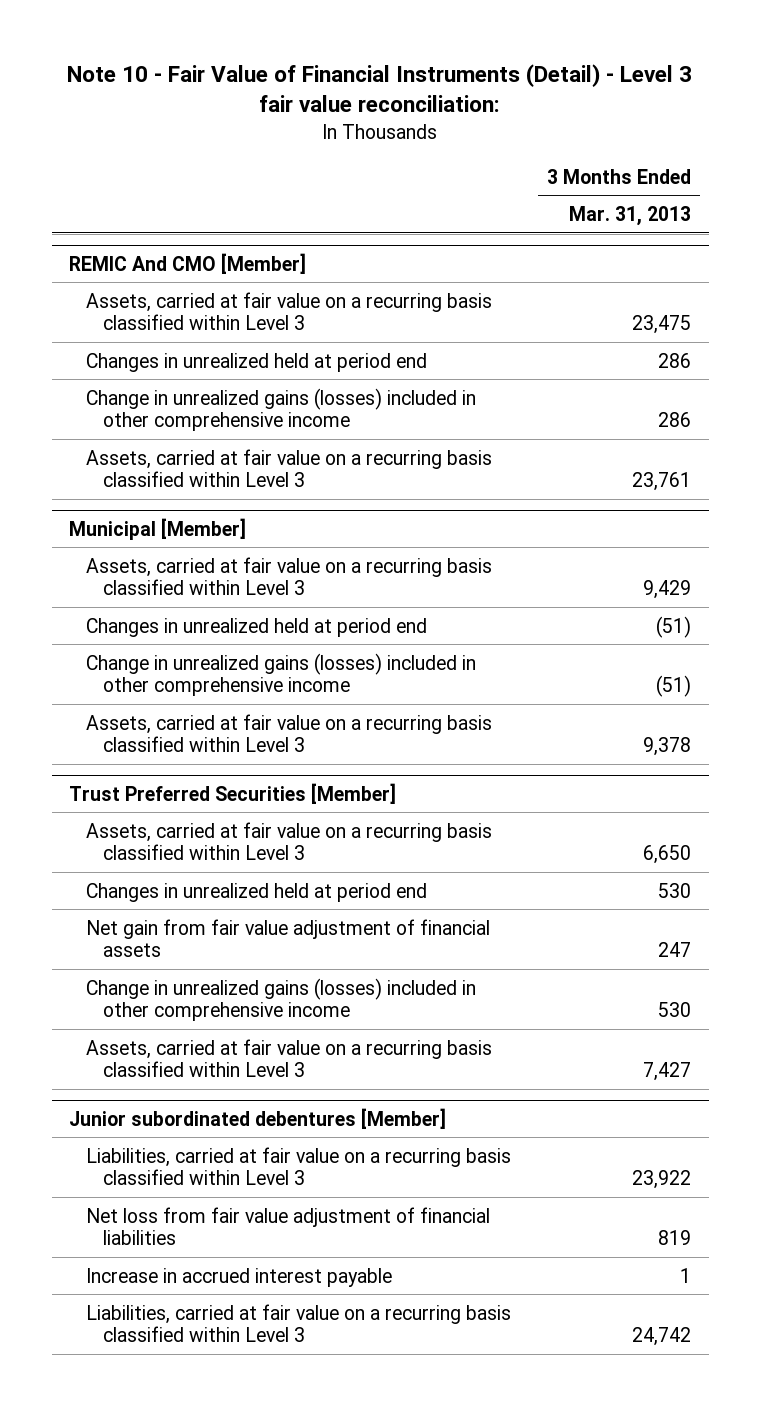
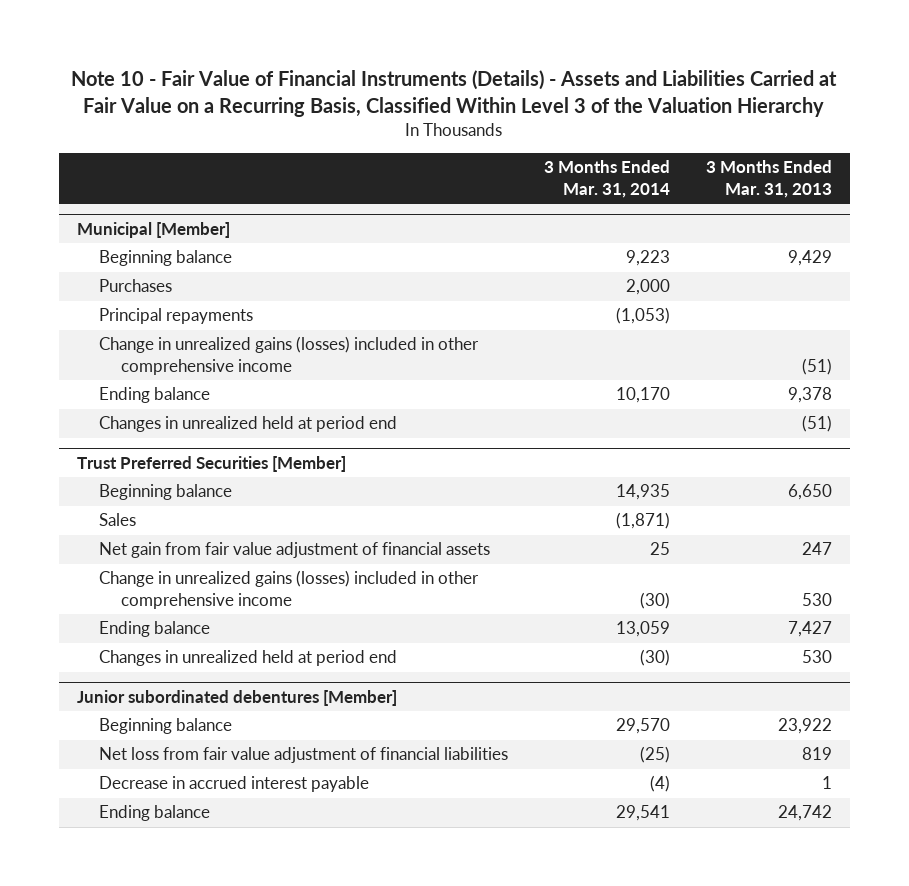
[67,63,693,113] Note 10 - Fair Value of Financial Instruments (Detail) - Level 3 fair value reconciliation: -> [71,69,838,117] Note 10 - Fair Value of Financial Instruments (Details) - Assets and Liabilities Carried at Fair Value on a Recurring Basis, Classified Within Level 3 of the Valuation Hierarchy
none -> [543,160,670,198] 3 Months Ended Mar. 31, 2014
[69,252,307,274] REMIC And CMO [Member] -> none
[86,291,493,331] Assets, carried at fair value on a recurring basis classified within Level 3 -> none
[86,352,428,372] Changes in unrealized held at period end -> none
[86,387,477,432] Change in unrealized gains (losses) included in other comprehensive income -> none
[86,448,493,488] Assets, carried at fair value on a recurring basis classified within Level 3 -> none
[86,556,493,596] Assets, carried at fair value on a recurring basis classified within Level 3 -> [99,250,233,267] Beginning balance
none -> [99,279,173,293] Purchases
none -> [99,308,254,325] Principal repayments
[86,713,493,753] Assets, carried at fair value on a recurring basis classified within Level 3 -> [99,387,211,404] Ending balance
[86,617,428,637] Changes in unrealized held at period end -> [99,416,398,433] Changes in unrealized held at period end
[86,821,493,861] Assets, carried at fair value on a recurring basis classified within Level 3 -> [99,484,233,501] Beginning balance
none -> [99,513,137,527] Sales
[86,1038,493,1078] Assets, carried at fair value on a recurring basis classified within Level 3 -> [99,621,211,638] Ending balance
[86,882,428,902] Changes in unrealized held at period end -> [99,650,398,667] Changes in unrealized held at period end
[86,1146,512,1186] Liabilities, carried at fair value on a recurring basis classified within Level 3 -> [99,718,233,735] Beginning balance
[86,1267,393,1287] Increase in accrued interest payable -> [99,776,370,793] Decrease in accrued interest payable
[86,1303,512,1343] Liabilities, carried at fair value on a recurring basis classified within Level 3 -> [99,805,211,822] Ending balance

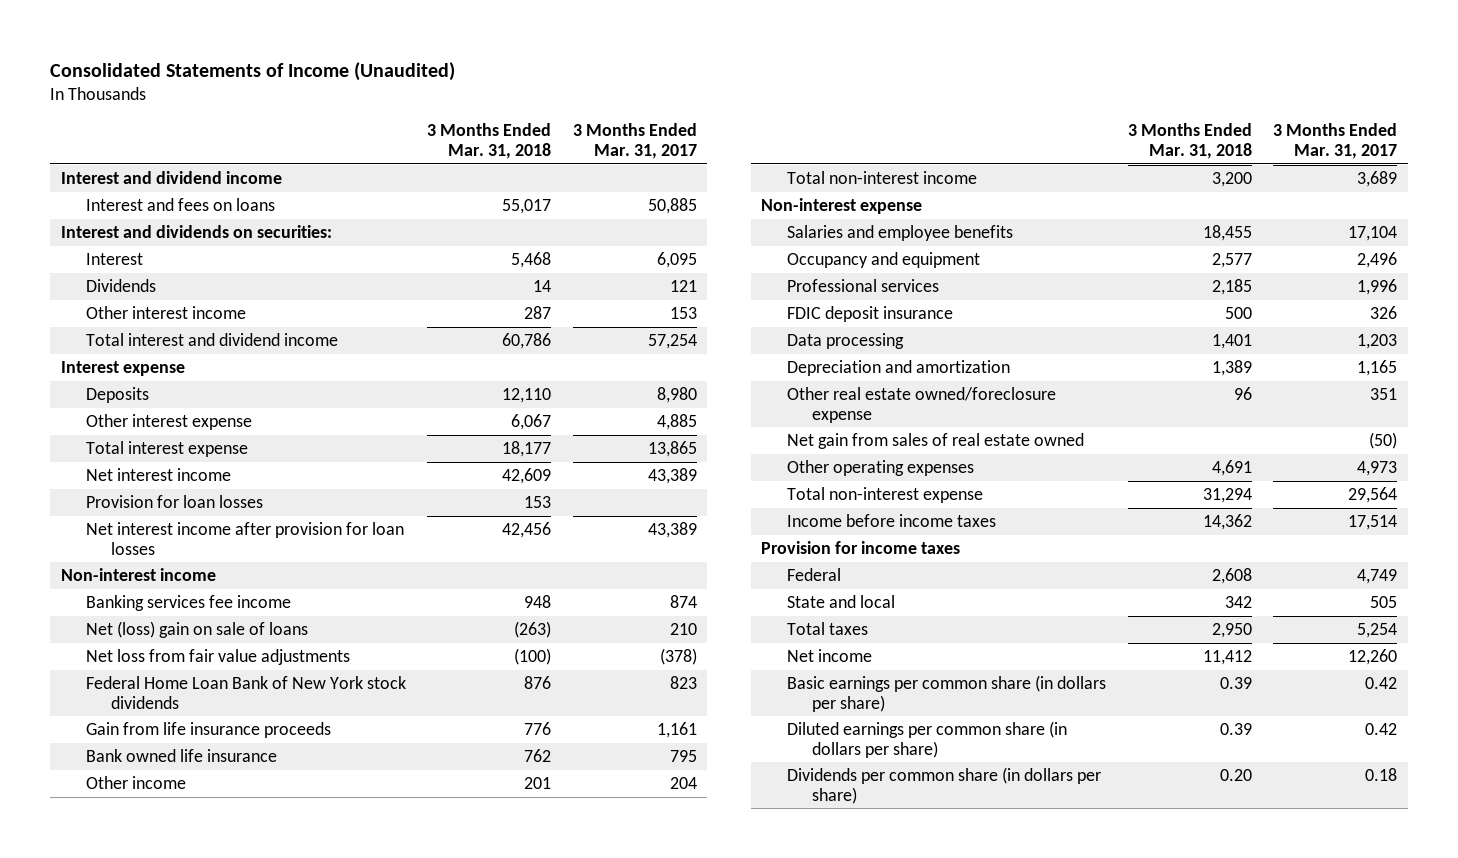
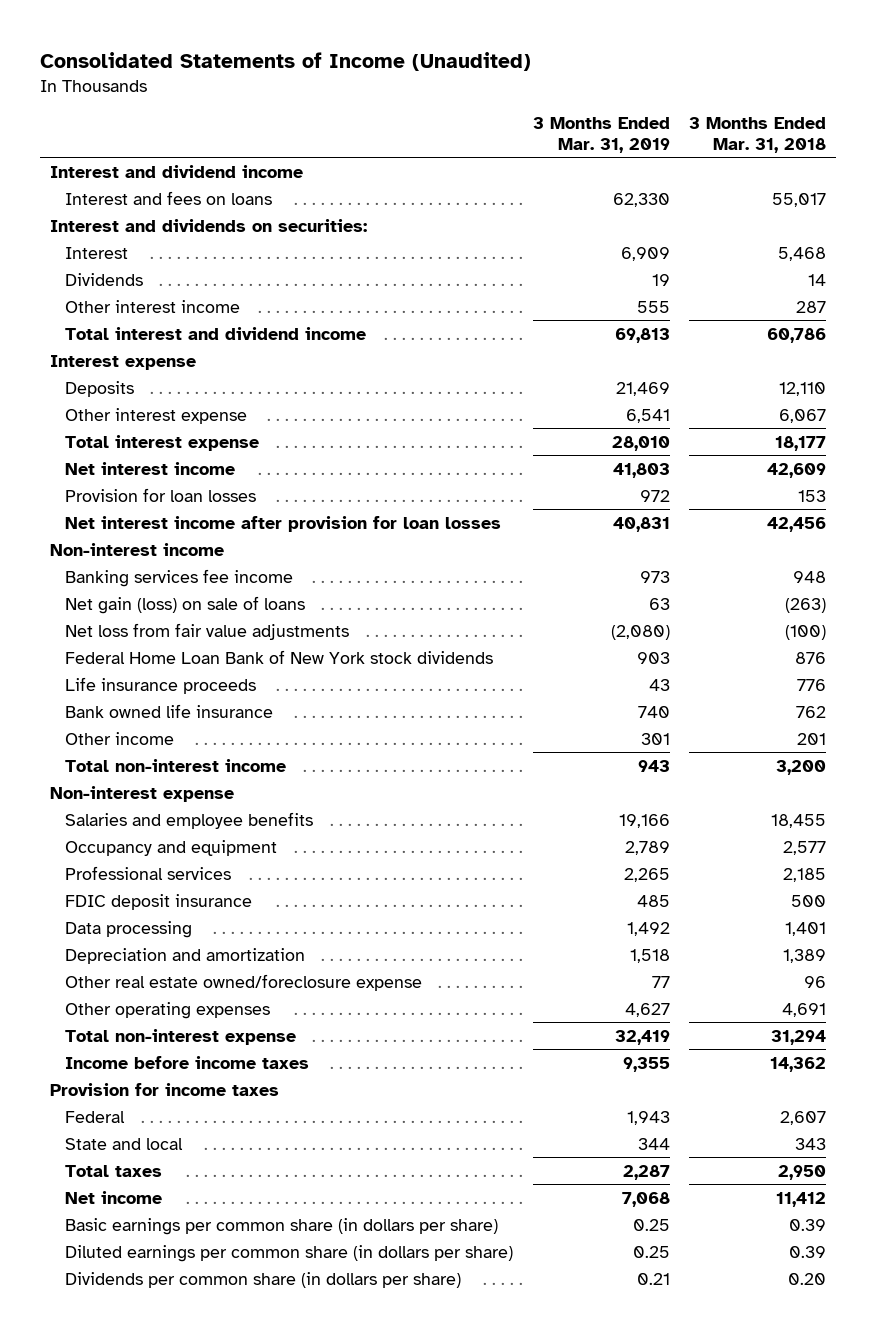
[572,123,697,160] 3 Months Ended Mar. 31, 2017 -> none
none -> [532,116,670,153] 3 Months Ended Mar. 31, 2019
[86,620,309,638] Net (loss) gain on sale of loans -> [65,595,306,614] Net gain (loss) on sale of loans
[86,721,332,738] Gain from life insurance proceeds -> [65,676,257,694] Life insurance proceeds
[786,432,1084,449] Net gain from sales of real estate owned -> none
[1211,567,1252,584] 2,608 -> [780,1110,827,1125] 2,607
[1224,595,1252,608] 342 -> [795,1137,827,1150] 343

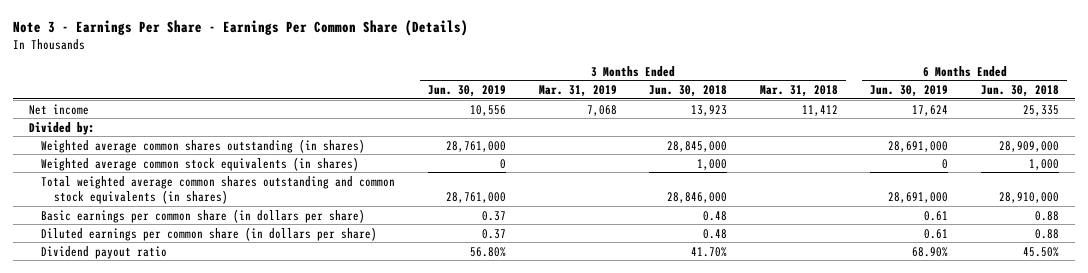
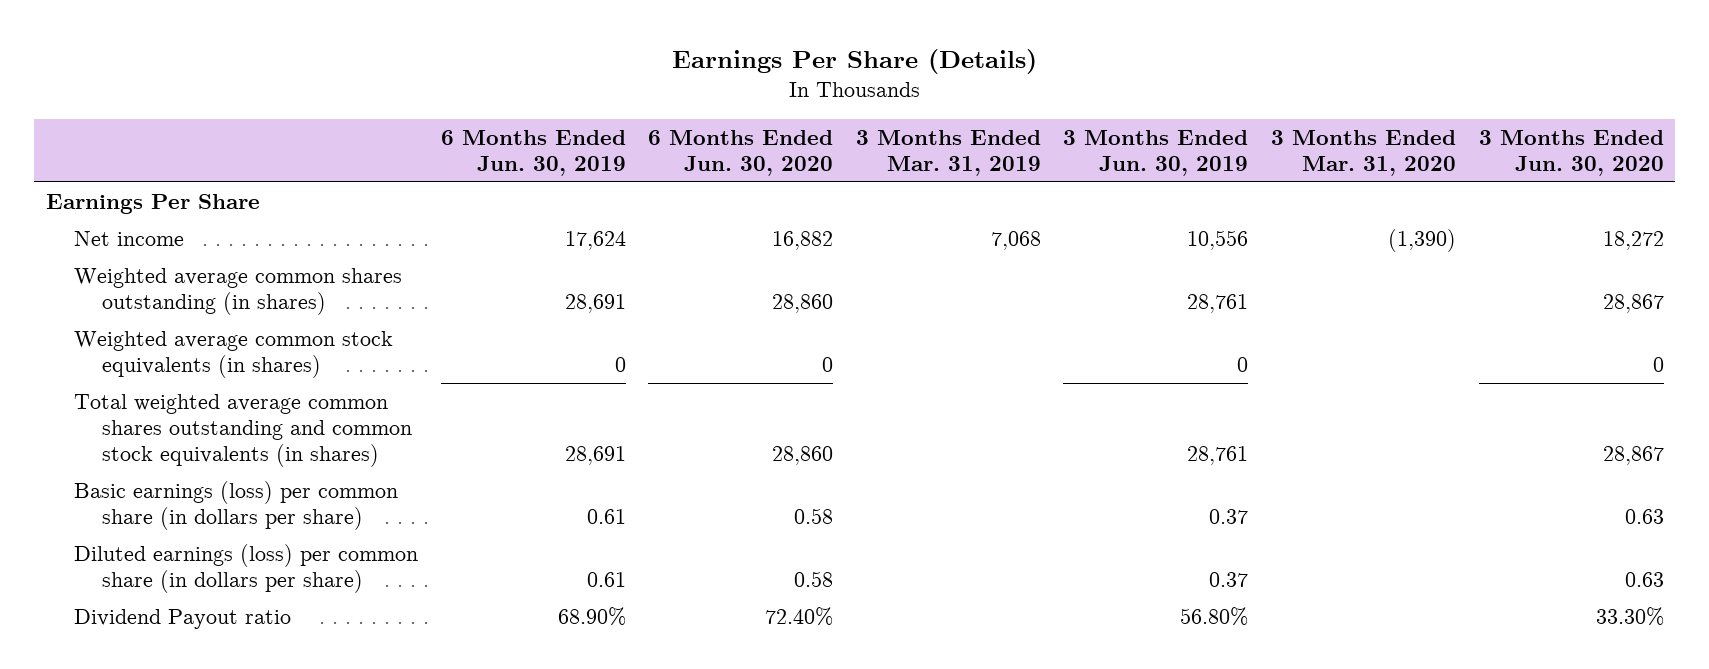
[12,20,468,37] Note 3 - Earnings Per Share - Earnings Per Common Share (Details) -> [671,48,1037,74] Earnings Per Share (Details)
[649,85,728,98] Jun. 30, 2018 -> none
[759,85,838,98] Mar. 31, 2018 -> none
[980,85,1059,98] Jun. 30, 2018 -> none
none -> [648,129,834,176] 6 Months Ended Jun. 30, 2020
none -> [1271,129,1457,176] 3 Months Ended Mar. 31, 2020
none -> [1478,129,1664,176] 3 Months Ended Jun. 30, 2020
none -> [45,194,260,215] Earnings Per Share
[29,121,96,135] Divided by: -> none
[446,140,507,152] 28,761,000 -> [1187,294,1249,314] 28,761
[888,140,949,152] 28,691,000 -> [564,294,626,314] 28,691
[446,191,507,203] 28,761,000 -> [1187,446,1249,466] 28,761
[888,191,949,203] 28,691,000 -> [564,446,626,466] 28,691
[41,208,366,223] Basic earnings per common share (in dollars per share) -> [73,481,398,531] Basic earnings (loss) per common share (in dollars per share)
[41,226,378,241] Diluted earnings per common share (in dollars per share) -> [73,544,418,594] Diluted earnings (loss) per common share (in dollars per share)
[41,245,168,259] Dividend payout ratio -> [73,609,291,630] Dividend Payout ratio

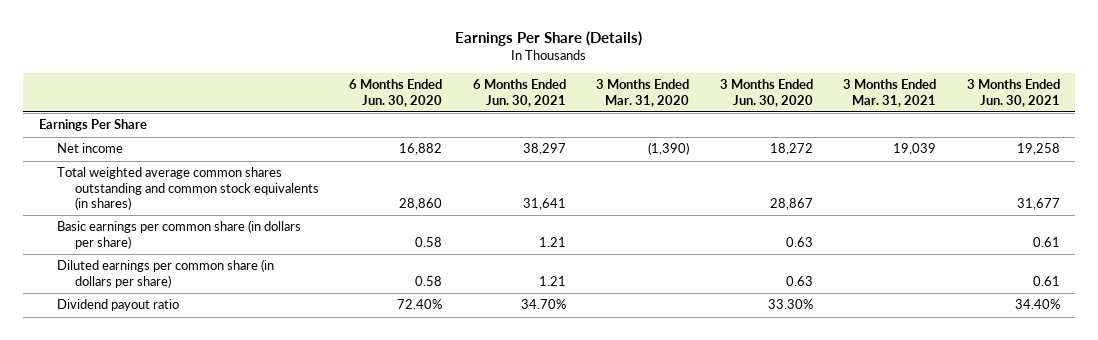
[440,129,626,176] 6 Months Ended Jun. 30, 2019 -> none
[855,129,1041,176] 3 Months Ended Mar. 31, 2019 -> none
[1063,129,1249,176] 3 Months Ended Jun. 30, 2019 -> none
none -> [472,79,566,107] 6 Months Ended Jun. 30, 2021
none -> [843,79,937,107] 3 Months Ended Mar. 31, 2021
none -> [966,79,1060,107] 3 Months Ended Jun. 30, 2021
[73,268,402,316] Weighted average common shares outstanding (in shares) -> none
[73,331,393,379] Weighted average common stock equivalents (in shares) -> none
[73,481,398,531] Basic earnings (loss) per common share (in dollars per share) -> [56,220,301,249] Basic earnings per common share (in dollars per share)
[73,544,418,594] Diluted earnings (loss) per common share (in dollars per share) -> [56,259,274,288] Diluted earnings per common share (in dollars per share)
[73,609,291,630] Dividend Payout ratio -> [56,299,179,312] Dividend payout ratio

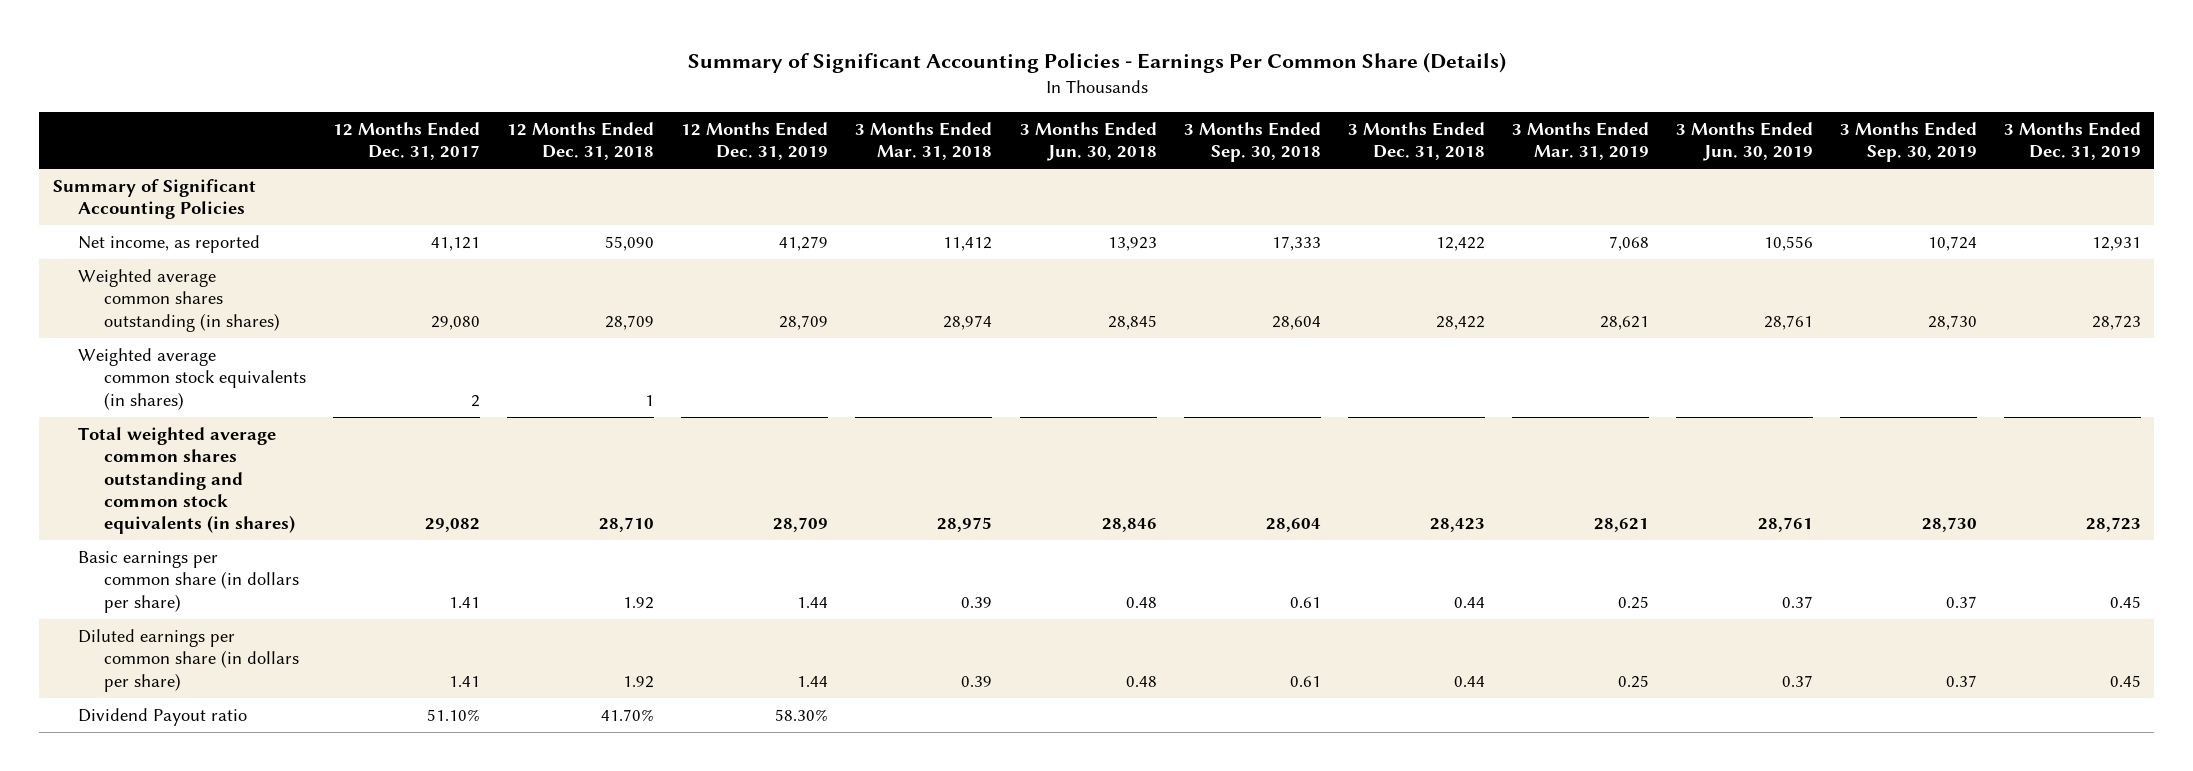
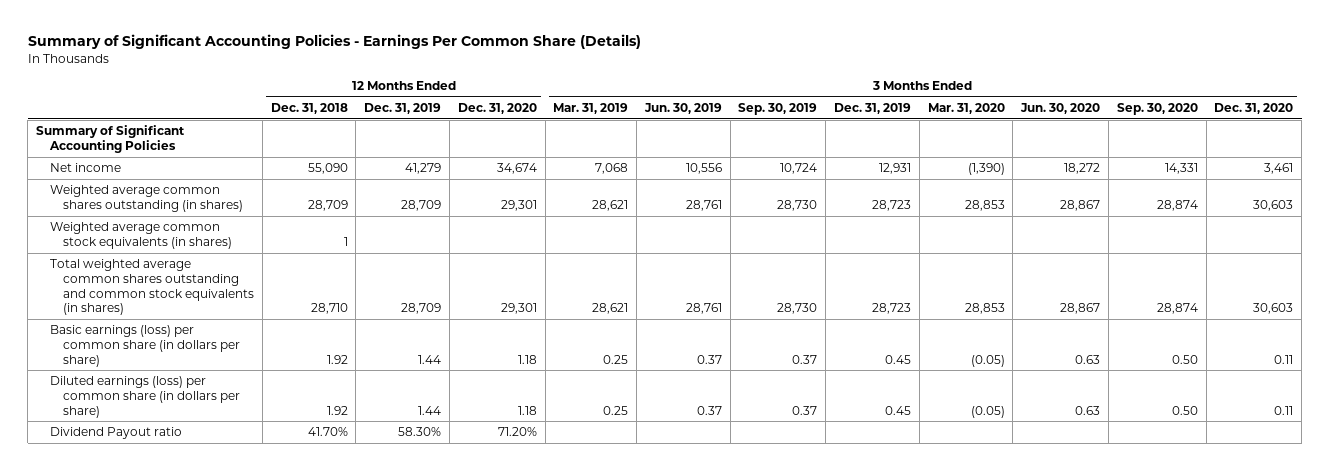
[333,122,481,161] 12 Months Ended Dec. 31, 2017 -> none
[855,122,993,161] 3 Months Ended Mar. 31, 2018 -> none
[1019,122,1157,162] 3 Months Ended Jun. 30, 2018 -> none
[1183,122,1321,163] 3 Months Ended Sep. 30, 2018 -> none
[1347,122,1485,161] 3 Months Ended Dec. 31, 2018 -> none
none -> [457,102,537,114] Dec. 31, 2020
none -> [927,102,1005,114] Mar. 31, 2020
none -> [1020,102,1101,114] Jun. 30, 2020
none -> [1116,102,1198,115] Sep. 30, 2020
none -> [1214,102,1294,114] Dec. 31, 2020
[78,235,261,254] Net income, as reported -> [49,163,121,173] Net income
[78,551,300,613] Basic earnings per common share (in dollars per share) -> [49,325,241,367] Basic earnings (loss) per common share (in dollars per share)
[78,629,300,692] Diluted earnings per common share (in dollars per share) -> [49,376,241,418] Diluted earnings (loss) per common share (in dollars per share)

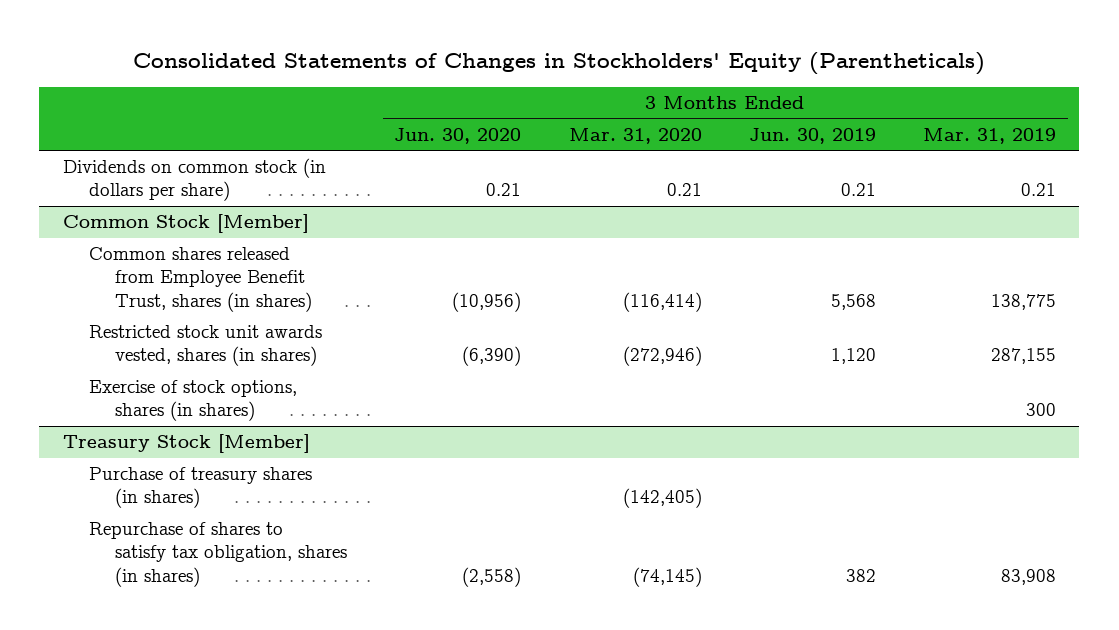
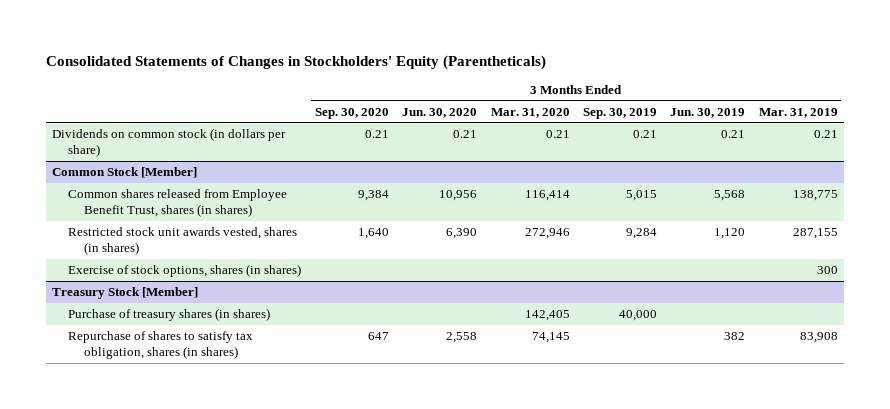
none -> [314,107,389,119] Sep. 30, 2020
none -> [582,107,657,119] Sep. 30, 2019
[452,291,522,312] (10,956) -> [439,190,478,202] 10,956
[622,291,702,312] (116,414) -> [524,190,570,202] 116,414
[462,346,522,367] (6,390) -> [446,228,478,240] 6,390
[622,346,702,367] (272,946) -> [524,228,570,240] 272,946
[622,488,702,509] (142,405) -> [524,310,570,322] 142,405
[462,566,522,587] (2,558) -> [446,332,478,344] 2,558
[632,566,702,587] (74,145) -> [531,332,570,344] 74,145

